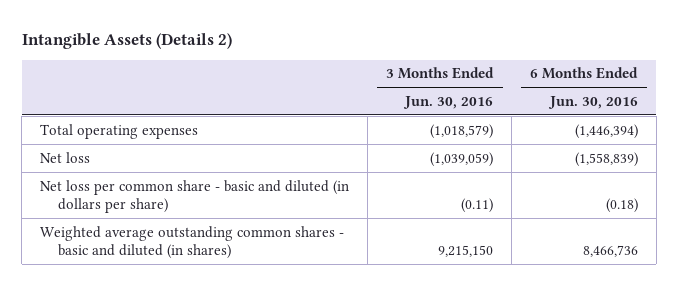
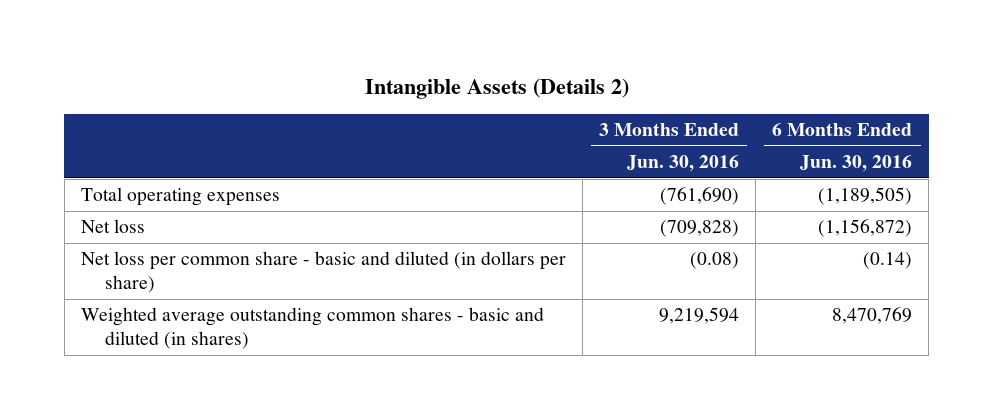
[430,123,494,139] (1,018,579) -> [660,187,740,206] (761,690)
[574,123,638,139] (1,446,394) -> [818,187,913,206] (1,189,505)
[430,151,494,167] (1,039,059) -> [660,220,740,238] (709,828)
[574,151,638,167] (1,558,839) -> [818,219,913,238] (1,156,872)
[461,198,494,214] (0.11) -> [690,252,740,270] (0.08)
[605,198,638,214] (0.18) -> [863,252,913,270] (0.14)
[438,245,494,258] 9,215,150 -> [659,307,740,325] 9,219,594
[582,245,638,258] 8,466,736 -> [832,307,913,325] 8,470,769

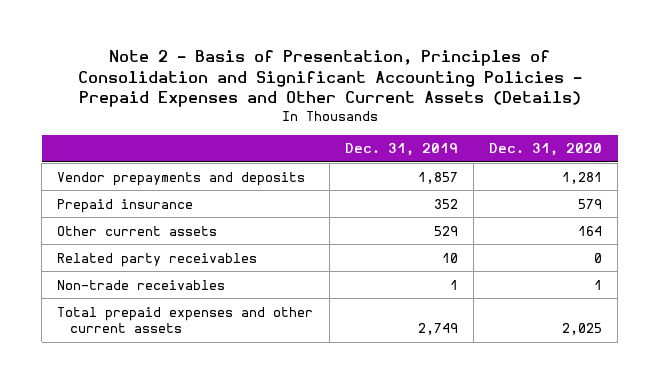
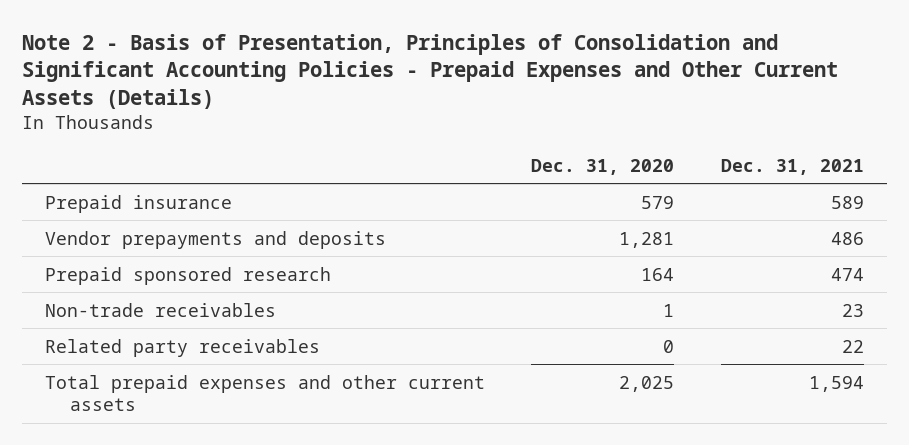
[344,143,458,157] Dec. 31, 2019 -> none
none -> [720,158,864,175] Dec. 31, 2021
[57,171,306,186] Vendor prepayments and deposits -> [45,230,387,249] Vendor prepayments and deposits
[57,225,218,236] Other current assets -> [45,266,332,285] Prepaid sponsored research
[57,252,258,267] Related party receivables -> [45,338,321,357] Related party receivables

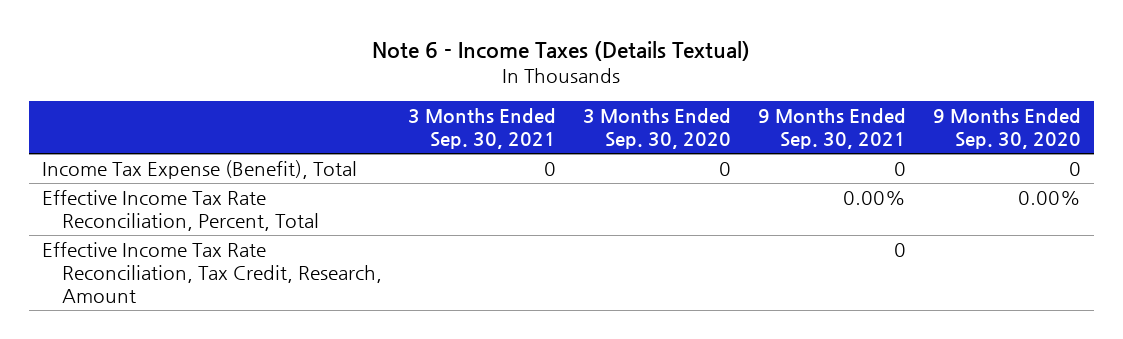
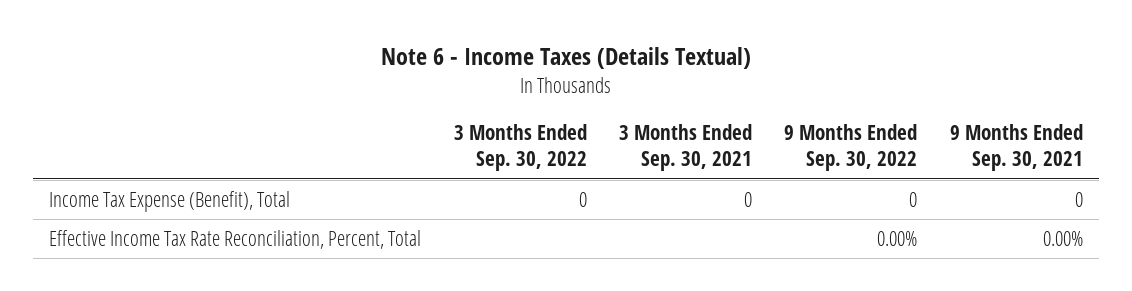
[583,107,732,149] 3 Months Ended Sep. 30, 2020 -> none
[932,107,1081,149] 9 Months Ended Sep. 30, 2020 -> none
none -> [453,124,587,172] 3 Months Ended Sep. 30, 2022
none -> [784,124,918,172] 9 Months Ended Sep. 30, 2022
[42,242,382,304] Effective Income Tax Rate Reconciliation, Tax Credit, Research, Amount -> none

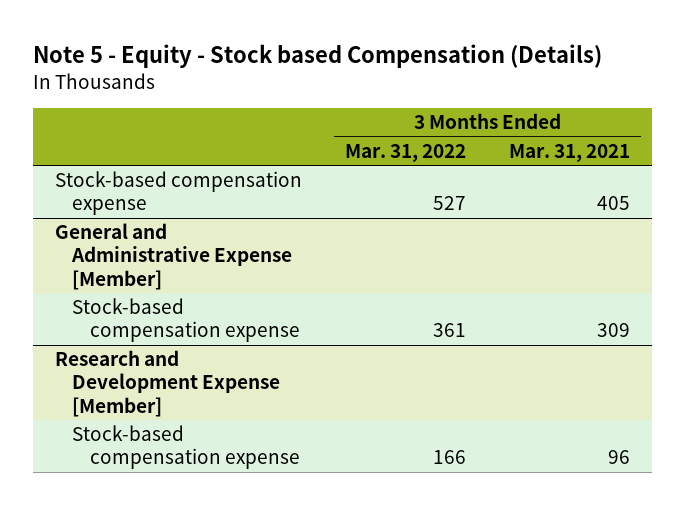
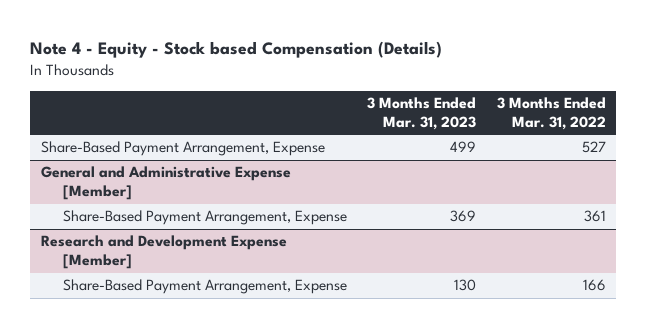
[32,43,602,68] Note 5 - Equity - Stock based Compensation (Details) -> [30,41,443,59] Note 4 - Equity - Stock based Compensation (Details)
[509,144,631,163] Mar. 31, 2021 -> none
none -> [367,96,477,130] 3 Months Ended Mar. 31, 2023
[54,171,302,216] Stock-based compensation expense -> [40,141,325,157] Share-Based Payment Arrangement, Expense
[72,298,300,343] Stock-based compensation expense -> [62,210,347,226] Share-Based Payment Arrangement, Expense
[72,425,300,470] Stock-based compensation expense -> [62,279,347,295] Share-Based Payment Arrangement, Expense

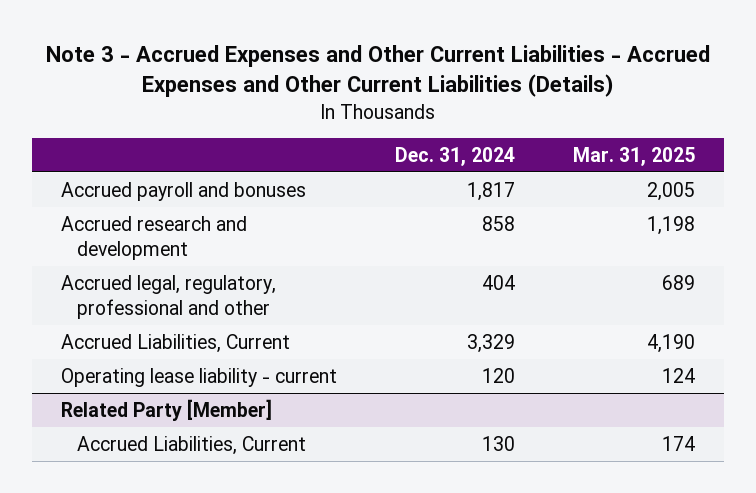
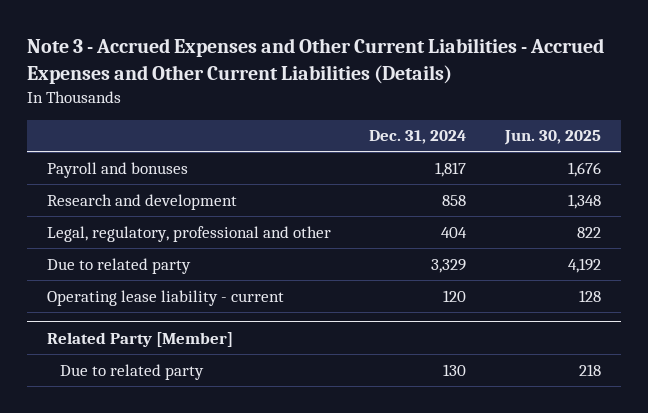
[572,146,695,166] Mar. 31, 2025 -> none
none -> [504,130,602,146] Jun. 30, 2025
[61,181,307,201] Accrued payroll and bonuses -> [46,161,188,178] Payroll and bonuses
[61,215,248,260] Accrued research and development -> [46,193,237,210] Research and development
[61,274,277,319] Accrued legal, regulatory, professional and other -> [46,225,331,242] Legal, regulatory, professional and other
[61,333,291,353] Accrued Liabilities, Current -> [46,257,191,274] Due to related party
[76,435,306,455] Accrued Liabilities, Current -> [60,363,205,380] Due to related party

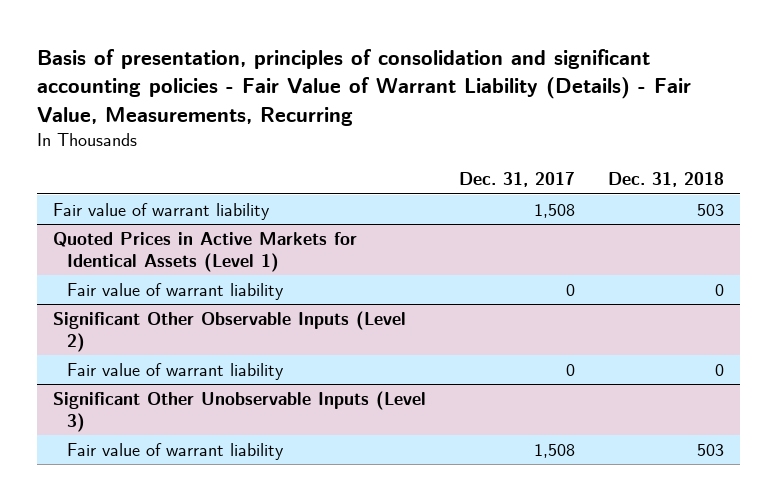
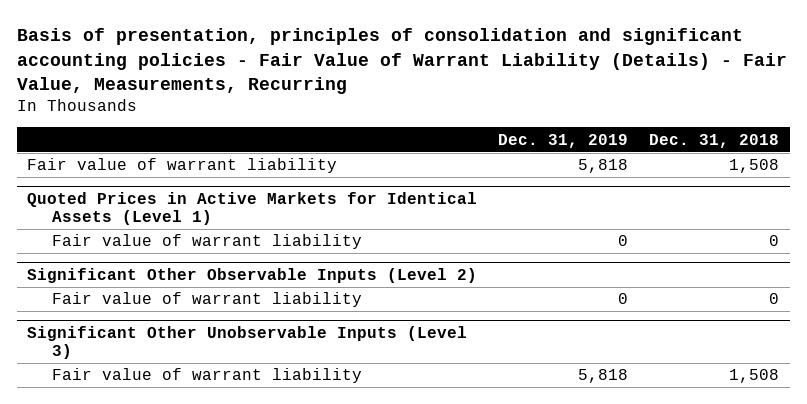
[459,172,576,188] Dec. 31, 2017 -> none
none -> [498,133,629,148] Dec. 31, 2019
[696,204,724,217] 503 -> [729,159,780,174] 1,508
[696,444,724,457] 503 -> [729,369,780,384] 1,508

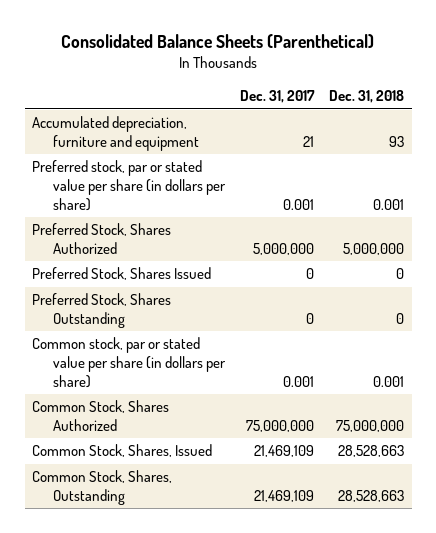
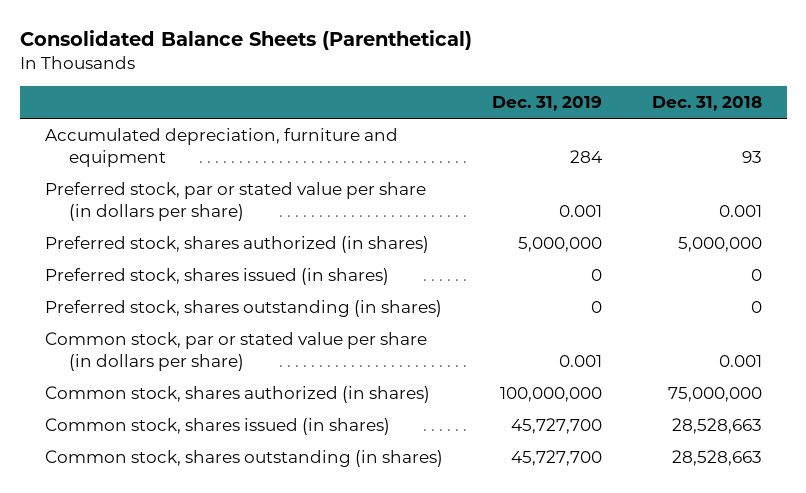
[239,90,315,104] Dec. 31, 2017 -> none
none -> [492,96,603,112] Dec. 31, 2019
[32,223,172,255] Preferred Stock, Shares Authorized -> [44,235,429,253] Preferred stock, shares authorized (in shares)
[32,267,212,281] Preferred Stock, Shares Issued -> [44,267,389,285] Preferred stock, shares issued (in shares)
[32,293,172,329] Preferred Stock, Shares Outstanding -> [44,299,442,317] Preferred stock, shares outstanding (in shares)
[32,400,170,432] Common Stock, Shares Authorized -> [44,385,430,403] Common stock, shares authorized (in shares)
[32,444,213,458] Common Stock, Shares, Issued -> [44,417,390,435] Common stock, shares issued (in shares)
[32,470,173,506] Common Stock, Shares, Outstanding -> [44,449,443,467] Common stock, shares outstanding (in shares)

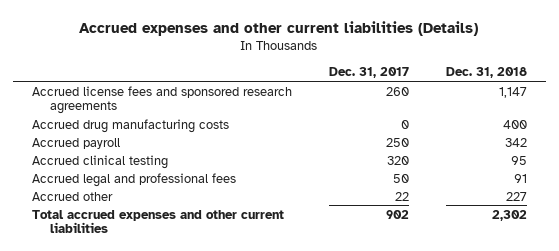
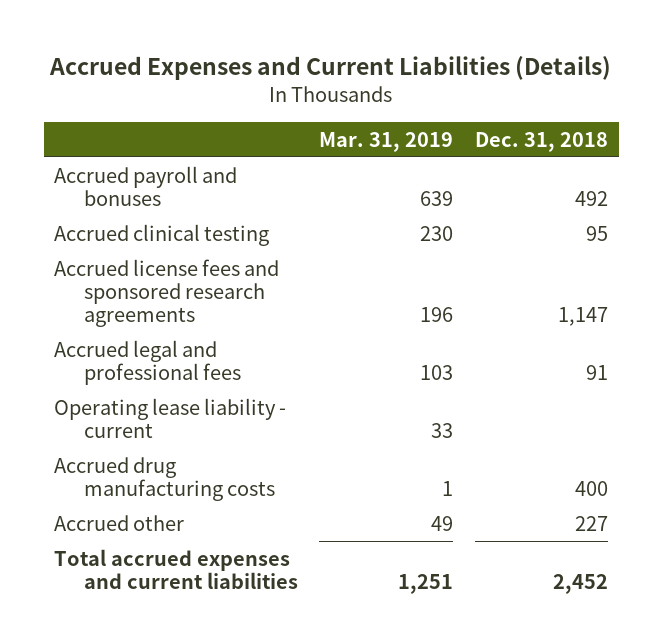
[79,21,479,37] Accrued expenses and other current liabilities (Details) -> [49,55,612,80] Accrued Expenses and Current Liabilities (Details)
[328,67,409,79] Dec. 31, 2017 -> none
none -> [319,131,454,152] Mar. 31, 2019
[31,137,120,149] Accrued payroll -> [54,165,238,206] Accrued payroll and bonuses
[505,137,528,147] 342 -> [575,190,609,206] 492
[31,85,292,115] Accrued license fees and sponsored research agreements -> [54,258,280,328] Accrued license fees and sponsored research agreements
none -> [54,397,287,438] Operating lease liability - current
[31,118,229,133] Accrued drug manufacturing costs -> [54,456,275,501] Accrued drug manufacturing costs
[31,209,284,234] Total accrued expenses and other current liabilities -> [54,548,298,589] Total accrued expenses and current liabilities
[492,209,528,221] 2,302 -> [553,573,609,594] 2,452

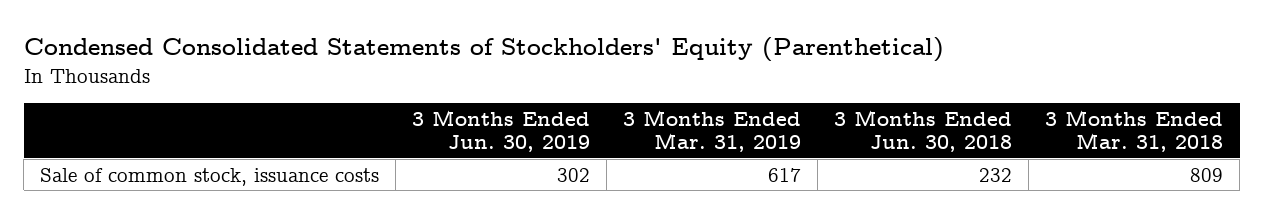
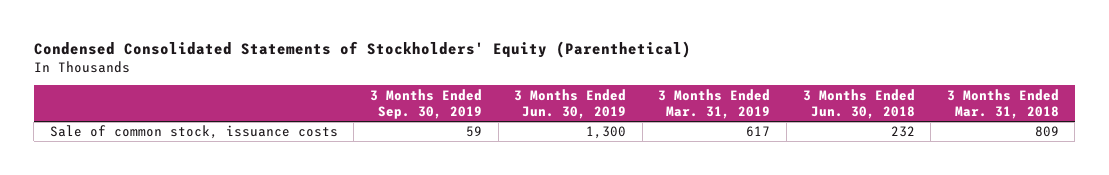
none -> [369,88,482,119] 3 Months Ended Sep. 30, 2019
[557,167,591,182] 302 -> [586,126,627,140] 1,300

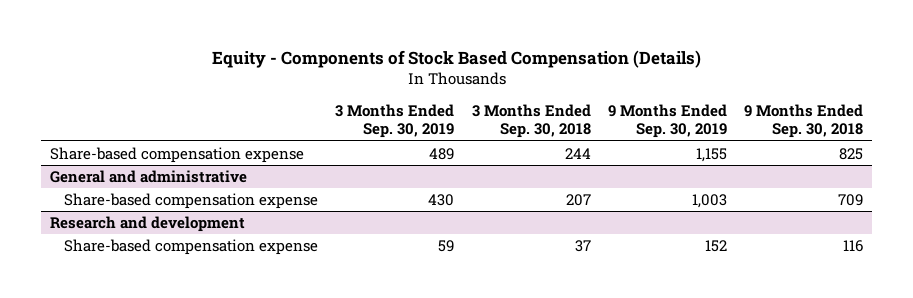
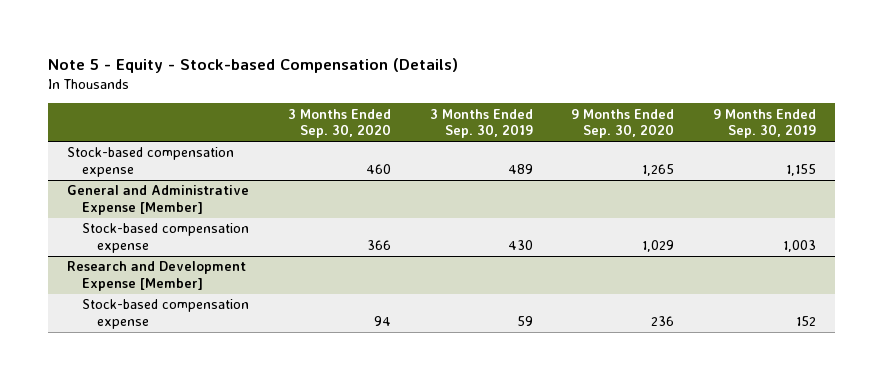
[211,50,701,69] Equity - Components of Stock Based Compensation (Details) -> [47,58,458,74] Note 5 - Equity - Stock-based Compensation (Details)
[471,104,591,139] 3 Months Ended Sep. 30, 2018 -> none
[744,104,864,139] 9 Months Ended Sep. 30, 2018 -> none
none -> [287,108,391,139] 3 Months Ended Sep. 30, 2020
none -> [571,108,675,139] 9 Months Ended Sep. 30, 2020
[49,146,304,163] Share-based compensation expense -> [67,147,235,178] Stock-based compensation expense
[49,169,247,183] General and administrative -> [67,185,250,216] General and Administrative Expense [Member]
[64,192,319,209] Share-based compensation expense -> [82,223,250,254] Stock-based compensation expense
[49,215,245,232] Research and development -> [67,261,247,292] Research and Development Expense [Member]
[64,238,319,255] Share-based compensation expense -> [82,299,250,330] Stock-based compensation expense

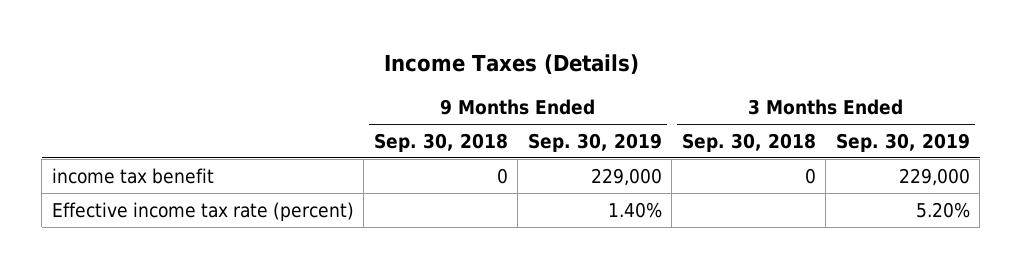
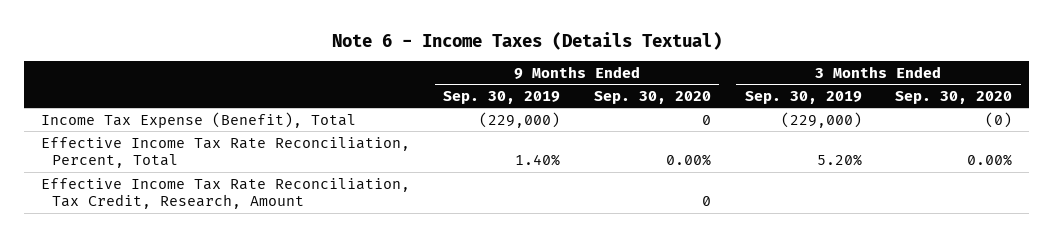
[383,54,639,75] Income Taxes (Details) -> [331,31,722,50] Note 6 - Income Taxes (Details Textual)
[373,132,508,152] Sep. 30, 2018 -> none
[681,132,816,152] Sep. 30, 2018 -> none
none -> [594,90,712,104] Sep. 30, 2020
none -> [895,90,1013,104] Sep. 30, 2020
[51,167,214,184] income tax benefit -> [40,111,356,128] Income Tax Expense (Benefit), Total
[590,167,662,186] 229,000 -> [479,111,561,128] (229,000)
[898,167,970,186] 229,000 -> [780,111,862,128] (229,000)
[51,201,354,221] Effective income tax rate (percent) -> [40,136,410,169] Effective Income Tax Rate Reconciliation, Percent, Total
none -> [40,177,410,210] Effective Income Tax Rate Reconciliation, Tax Credit, Research, Amount

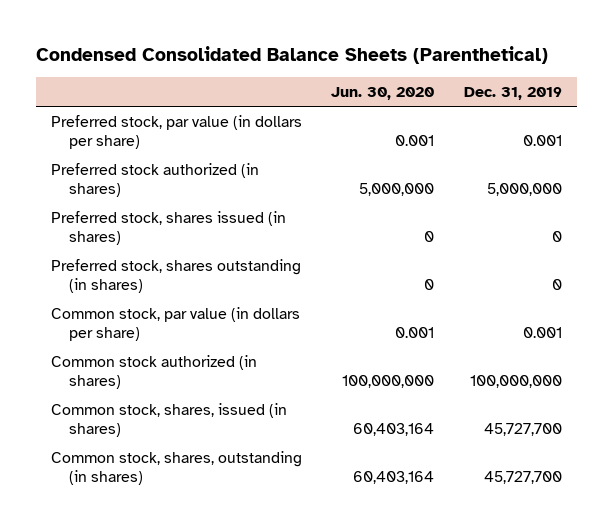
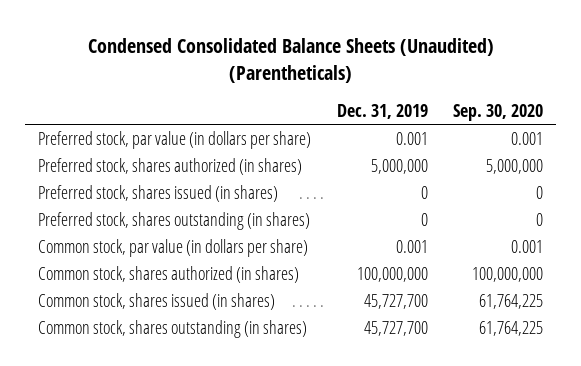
[35,45,548,64] Condensed Consolidated Balance Sheets (Parenthetical) -> [87,37,494,83] Condensed Consolidated Balance Sheets (Unaudited) (Parentheticals)
[331,87,435,101] Jun. 30, 2020 -> none
none -> [453,103,544,121] Sep. 30, 2020
[50,163,259,198] Preferred stock authorized (in shares) -> [38,157,303,175] Preferred stock, shares authorized (in shares)
[50,355,257,390] Common stock authorized (in shares) -> [38,265,300,283] Common stock, shares authorized (in shares)
[50,403,287,438] Common stock, shares, issued (in shares) -> [38,292,276,310] Common stock, shares issued (in shares)
[50,451,302,486] Common stock, shares, outstanding (in shares) -> [38,319,308,338] Common stock, shares outstanding (in shares)

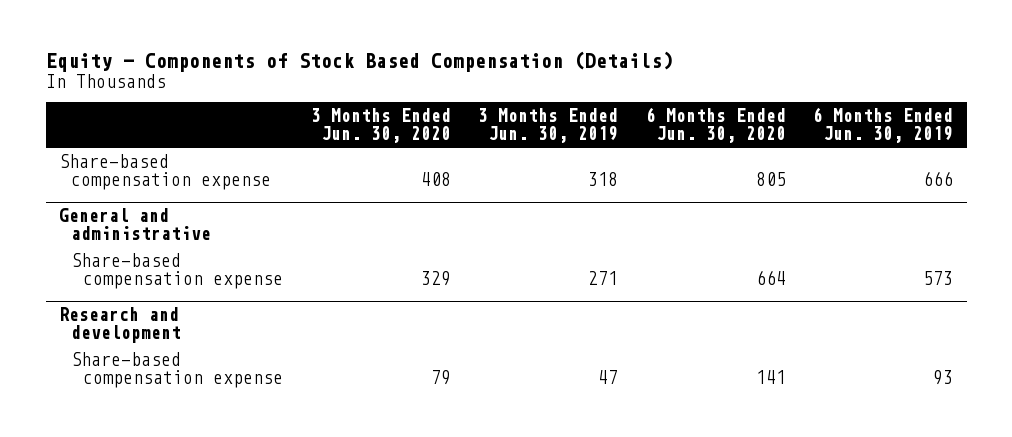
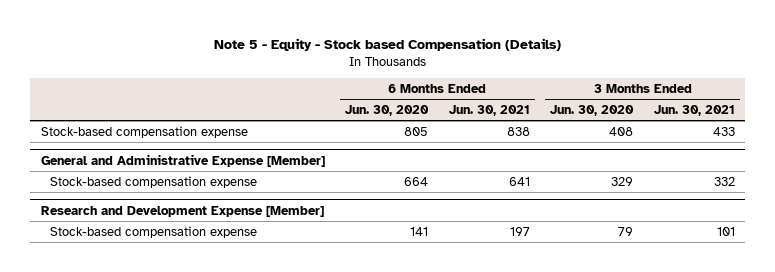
[45,51,673,73] Equity - Components of Stock Based Compensation (Details) -> [213,38,561,52] Note 5 - Equity - Stock based Compensation (Details)
[478,108,619,144] 3 Months Ended Jun. 30, 2019 -> none
[813,107,954,144] 6 Months Ended Jun. 30, 2019 -> none
none -> [448,104,530,116] Jun. 30, 2021
none -> [653,104,735,116] Jun. 30, 2021
[59,154,272,191] Share-based compensation expense -> [40,125,248,138] Stock-based compensation expense
[59,208,212,241] General and administrative -> [40,153,325,167] General and Administrative Expense [Member]
[71,253,284,290] Share-based compensation expense -> [50,175,258,188] Stock-based compensation expense
[59,307,182,344] Research and development -> [40,205,324,217] Research and Development Expense [Member]
[71,352,284,389] Share-based compensation expense -> [50,225,258,238] Stock-based compensation expense

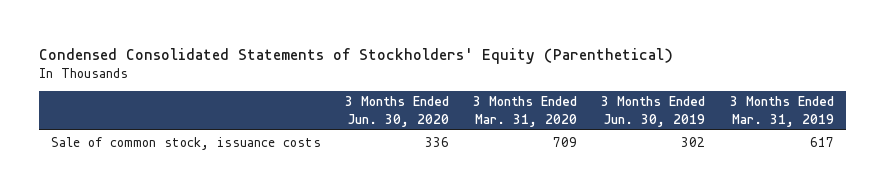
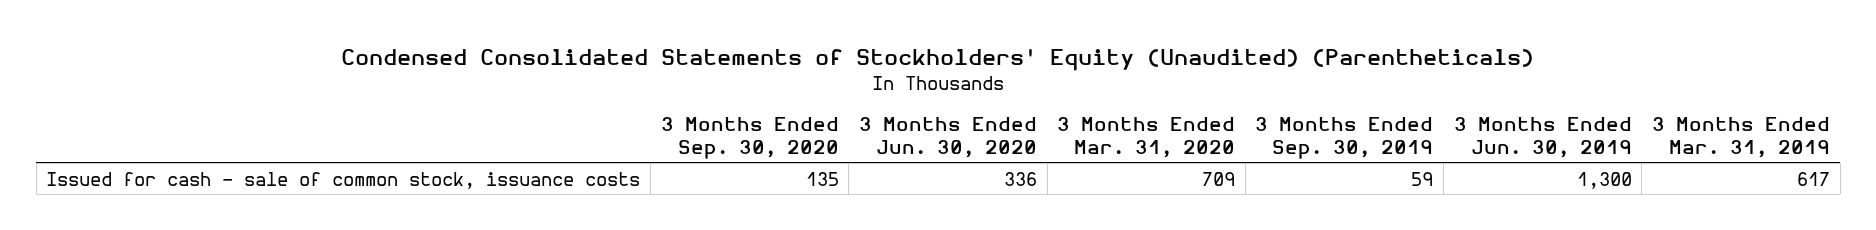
[39,47,674,64] Condensed Consolidated Statements of Stockholders' Equity (Parenthetical) -> [341,47,1535,71] Condensed Consolidated Statements of Stockholders' Equity (Unaudited) (Parentheticals)
none -> [660,116,839,159] 3 Months Ended Sep. 30, 2020
none -> [1255,116,1434,159] 3 Months Ended Sep. 30, 2019
[51,136,322,150] Sale of common stock, issuance costs -> [46,171,641,189] Issued for cash - sale of common stock, issuance costs
[681,136,706,147] 302 -> [1576,171,1632,189] 1,300

